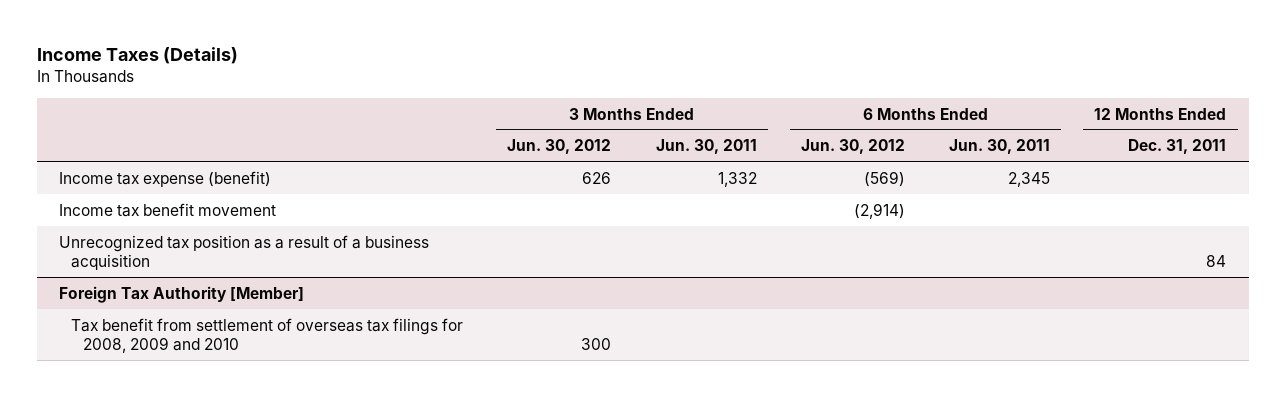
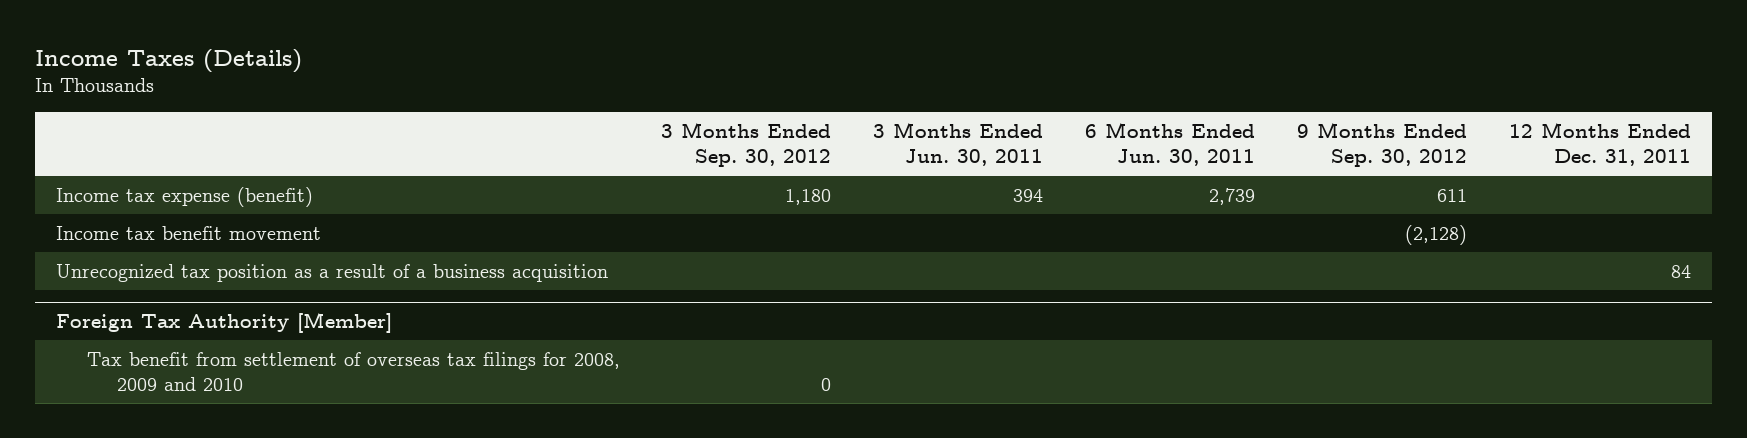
[507,139,612,155] Jun. 30, 2012 -> none
[800,139,905,155] Jun. 30, 2012 -> none
none -> [661,121,832,168] 3 Months Ended Sep. 30, 2012
none -> [1296,121,1467,168] 9 Months Ended Sep. 30, 2012
[717,171,757,187] 1,332 -> [1013,188,1044,202] 394
[1008,171,1051,187] 2,345 -> [1209,187,1256,205] 2,739

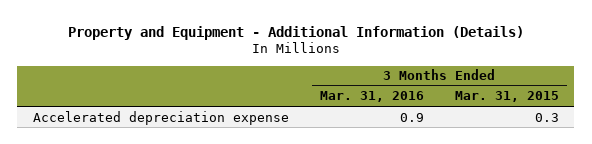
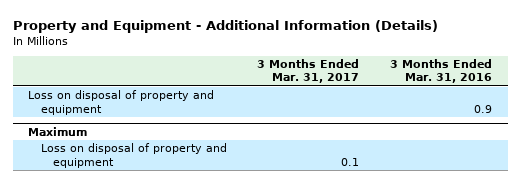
[454,91,559,103] Mar. 31, 2015 -> none
none -> [257,58,360,84] 3 Months Ended Mar. 31, 2017
[32,110,289,125] Accelerated depreciation expense -> [28,90,215,115] Loss on disposal of property and equipment
none -> [28,126,88,136] Maximum
none -> [40,143,227,168] Loss on disposal of property and equipment

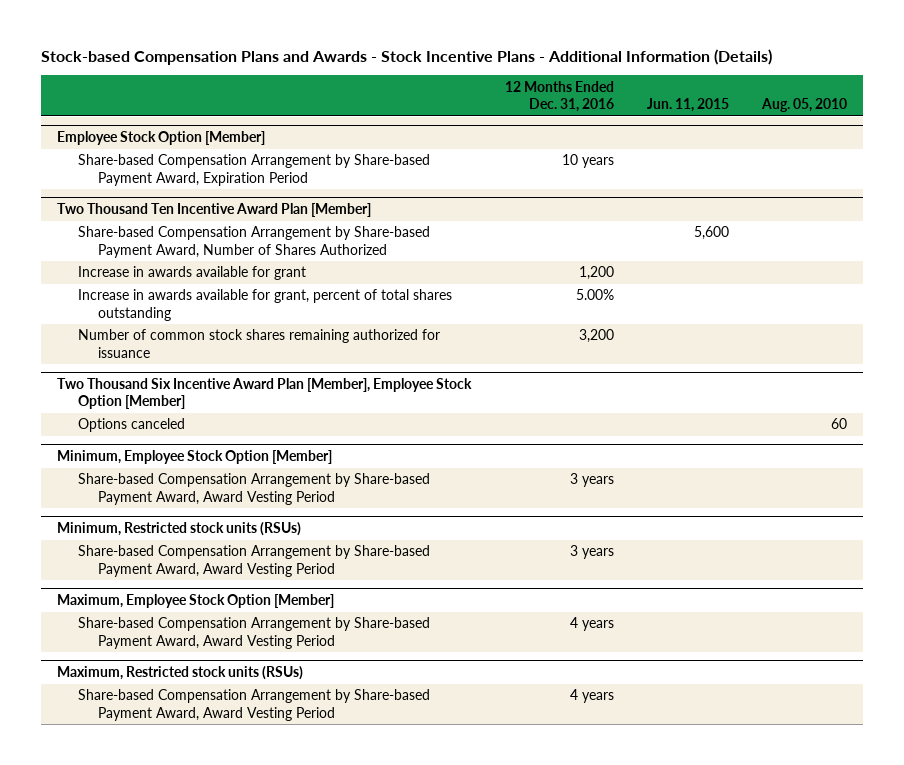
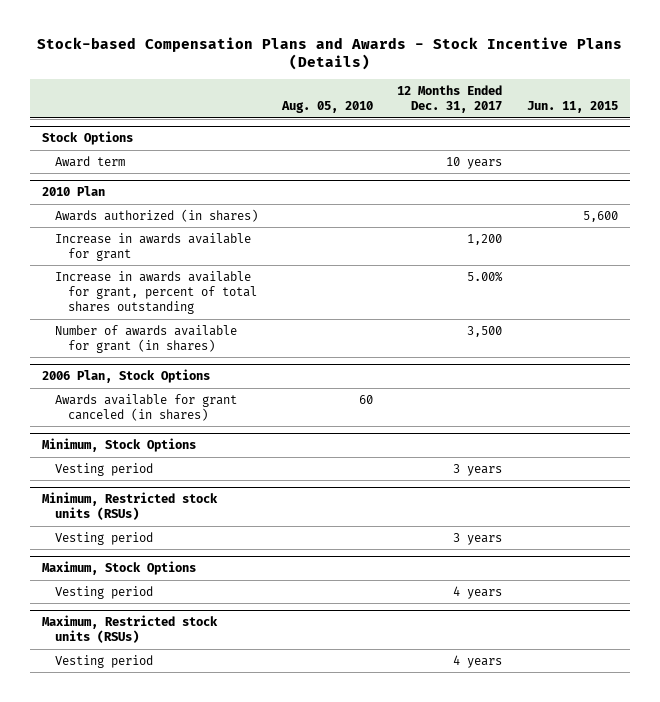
[40,48,772,65] Stock-based Compensation Plans and Awards - Stock Incentive Plans - Additional Information (Details) -> [36,36,622,71] Stock-based Compensation Plans and Awards - Stock Incentive Plans (Details)
[504,80,614,112] 12 Months Ended Dec. 31, 2016 -> none
none -> [397,85,503,114] 12 Months Ended Dec. 31, 2017
[57,130,266,145] Employee Stock Option [Member] -> [42,131,134,146] Stock Options
[77,154,430,186] Share-based Compensation Arrangement by Share-based Payment Award, Expiration Period -> [55,155,126,167] Award term
[57,202,372,217] Two Thousand Ten Incentive Award Plan [Member] -> [42,186,106,197] 2010 Plan
[77,226,430,258] Share-based Compensation Arrangement by Share-based Payment Award, Number of Shares Authorized -> [55,208,259,222] Awards authorized (in shares)
[57,377,473,410] Two Thousand Six Incentive Award Plan [Member], Employee Stock Option [Member] -> none
[77,418,185,433] Options canceled -> none
[77,329,440,358] Number of common stock shares remaining authorized for issuance -> [55,324,238,353] Number of awards available for grant (in shares)
none -> [42,369,211,384] 2006 Plan, Stock Options
none -> [55,393,238,421] Awards available for grant canceled (in shares)
[57,449,333,464] Minimum, Employee Stock Option [Member] -> [42,438,197,453] Minimum, Stock Options
[77,473,430,505] Share-based Compensation Arrangement by Share-based Payment Award, Award Vesting Period -> [55,462,154,476] Vesting period
[77,545,430,577] Share-based Compensation Arrangement by Share-based Payment Award, Award Vesting Period -> [55,531,154,545] Vesting period
[57,593,335,608] Maximum, Employee Stock Option [Member] -> [42,561,197,576] Maximum, Stock Options
[77,617,430,649] Share-based Compensation Arrangement by Share-based Payment Award, Award Vesting Period -> [55,585,154,599] Vesting period
[77,689,430,721] Share-based Compensation Arrangement by Share-based Payment Award, Award Vesting Period -> [55,654,154,668] Vesting period

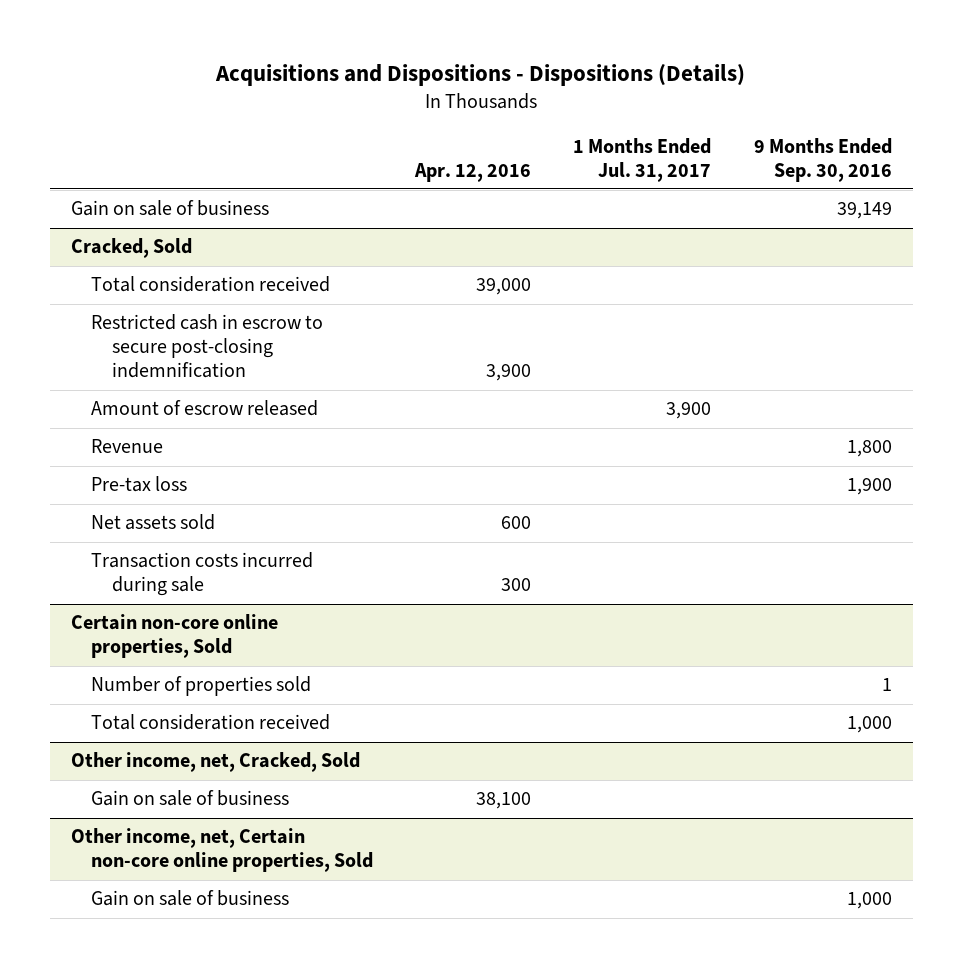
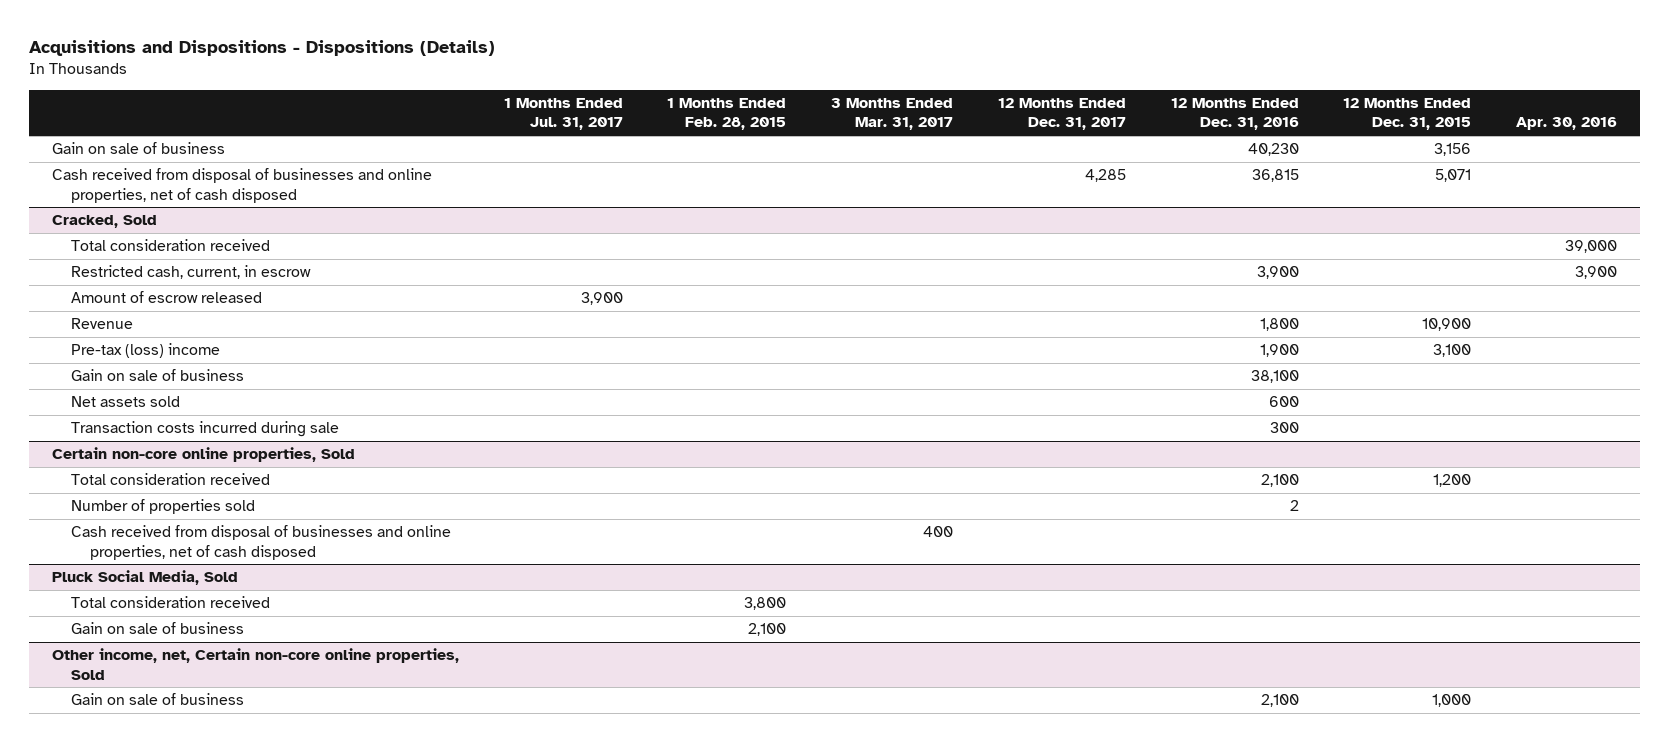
[414,162,532,182] Apr. 12, 2016 -> none
[753,137,892,182] 9 Months Ended Sep. 30, 2016 -> none
none -> [667,97,787,131] 1 Months Ended Feb. 28, 2015
none -> [831,97,954,131] 3 Months Ended Mar. 31, 2017
none -> [997,97,1126,131] 12 Months Ended Dec. 31, 2017
none -> [1170,97,1299,131] 12 Months Ended Dec. 31, 2016
none -> [1343,97,1472,131] 12 Months Ended Dec. 31, 2015
none -> [1516,117,1618,131] Apr. 30, 2016
none -> [51,168,432,203] Cash received from disposal of businesses and online properties, net of cash disposed
[91,314,324,379] Restricted cash in escrow to secure post-closing indemnification -> none
none -> [71,265,312,280] Restricted cash, current, in escrow
[91,476,188,493] Pre-tax loss -> [71,343,221,359] Pre-tax (loss) income
none -> [71,369,245,382] Gain on sale of business
[70,752,360,773] Other income, net, Cracked, Sold -> none
[91,790,290,807] Gain on sale of business -> none
[91,676,312,697] Number of properties sold -> [71,499,256,515] Number of properties sold
none -> [71,525,452,560] Cash received from disposal of businesses and online properties, net of cash disposed
none -> [51,570,238,586] Pluck Social Media, Sold
none -> [71,596,271,609] Total consideration received
none -> [71,622,245,635] Gain on sale of business

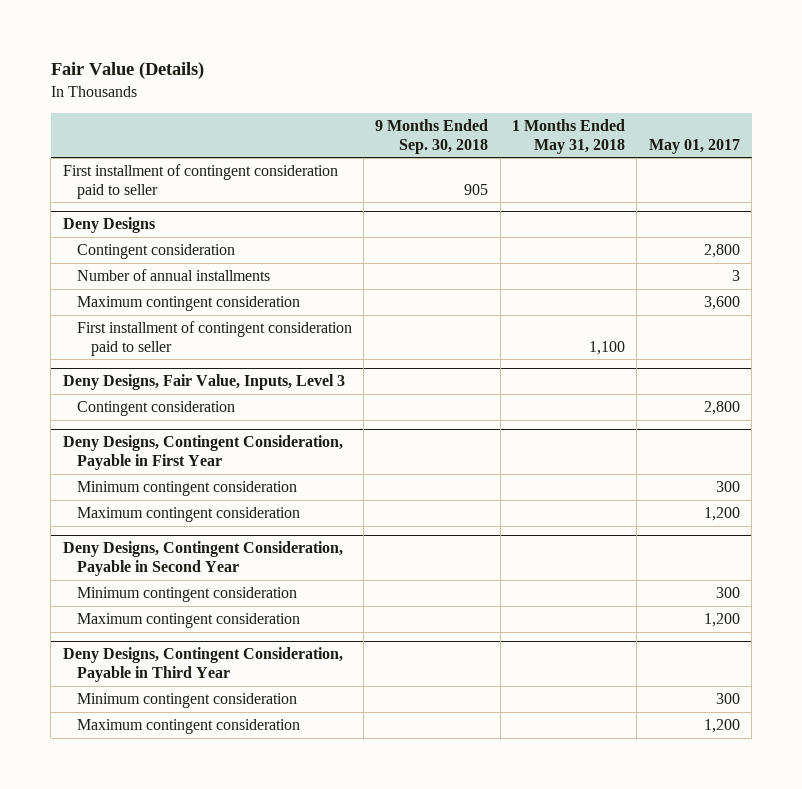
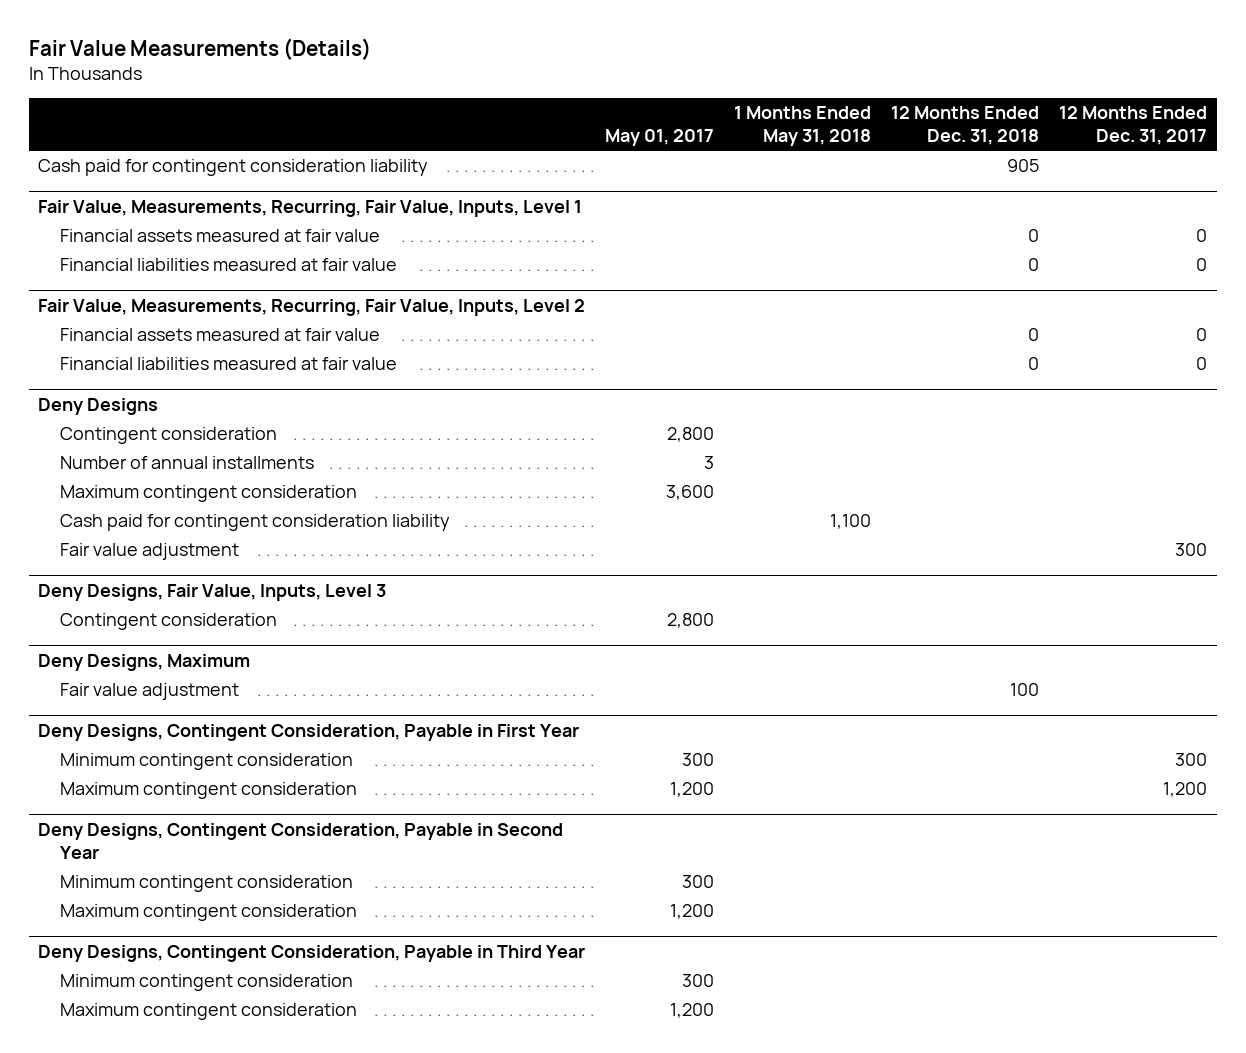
[50,62,204,80] Fair Value (Details) -> [28,38,371,61] Fair Value Measurements (Details)
[375,118,489,154] 9 Months Ended Sep. 30, 2018 -> none
none -> [891,106,1040,146] 12 Months Ended Dec. 31, 2018
none -> [1059,106,1208,146] 12 Months Ended Dec. 31, 2017
[62,164,338,199] First installment of contingent consideration paid to seller -> [38,159,429,177] Cash paid for contingent consideration liability
none -> [38,199,583,217] Fair Value, Measurements, Recurring, Fair Value, Inputs, Level 1
none -> [60,229,381,243] Financial assets measured at fair value
none -> [60,258,398,272] Financial liabilities measured at fair value
none -> [38,298,586,316] Fair Value, Measurements, Recurring, Fair Value, Inputs, Level 2
none -> [60,328,381,342] Financial assets measured at fair value
none -> [60,357,398,371] Financial liabilities measured at fair value
[76,321,352,356] First installment of contingent consideration paid to seller -> [60,514,451,532] Cash paid for contingent consideration liability
none -> [60,543,240,561] Fair value adjustment
none -> [38,653,251,671] Deny Designs, Maximum
none -> [60,683,240,701] Fair value adjustment

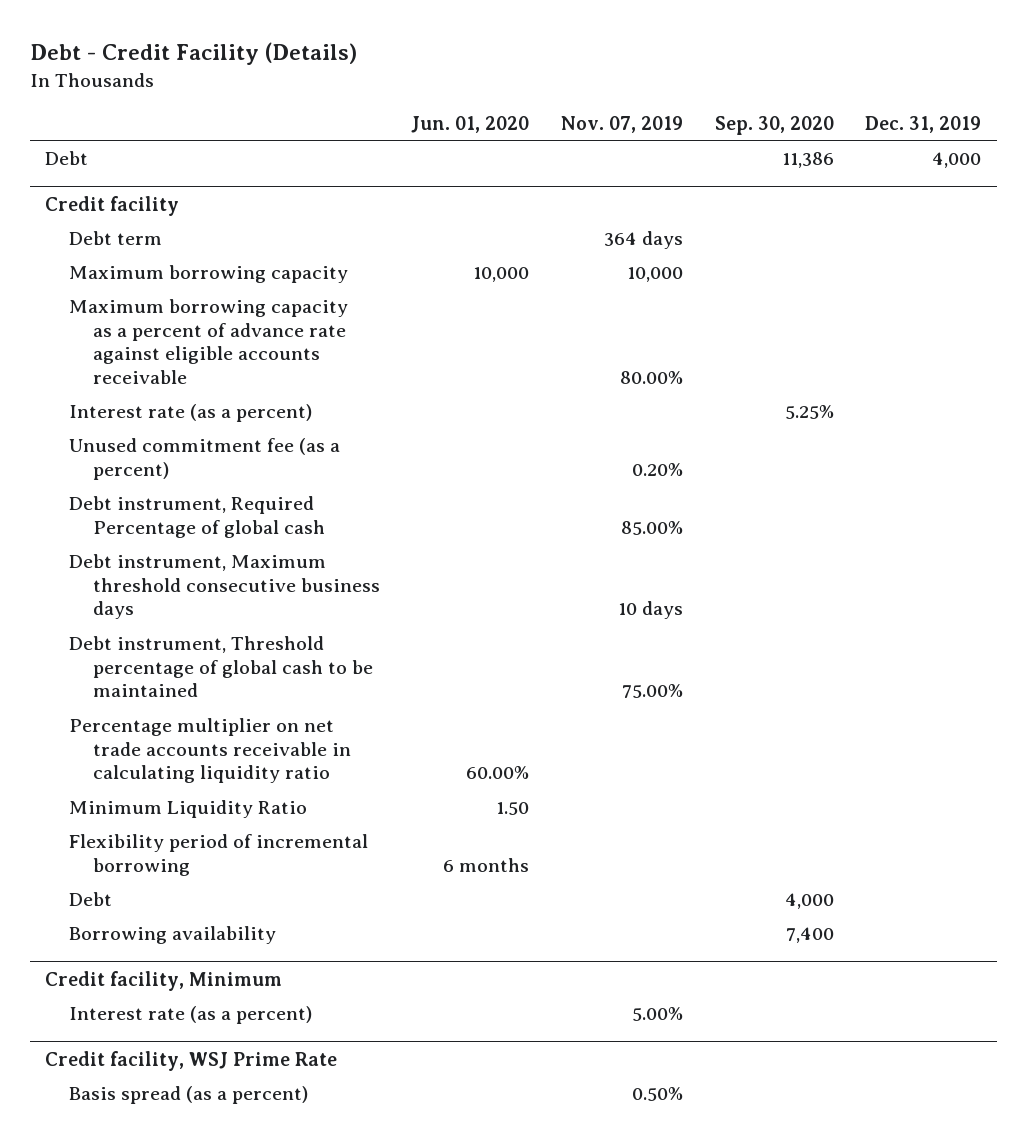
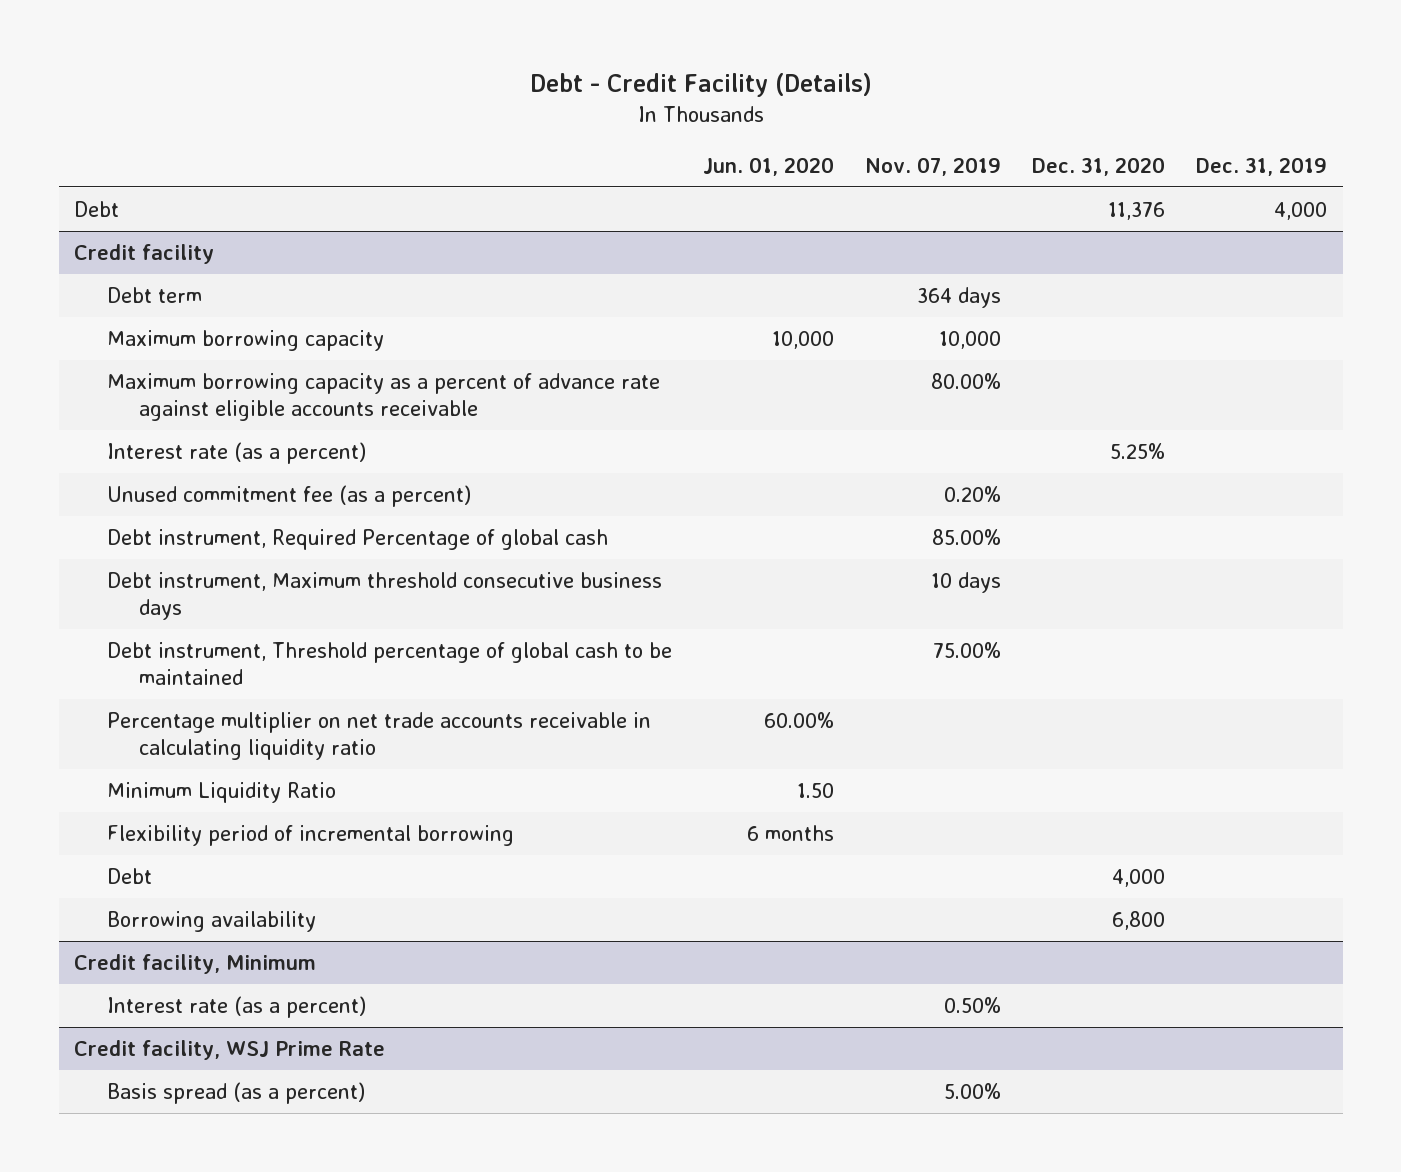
[714,116,834,136] Sep. 30, 2020 -> none
none -> [1032,156,1166,176] Dec. 31, 2020
[631,1006,683,1021] 5.00% -> [943,997,1001,1014] 0.50%
[631,1086,683,1101] 0.50% -> [943,1083,1001,1100] 5.00%

